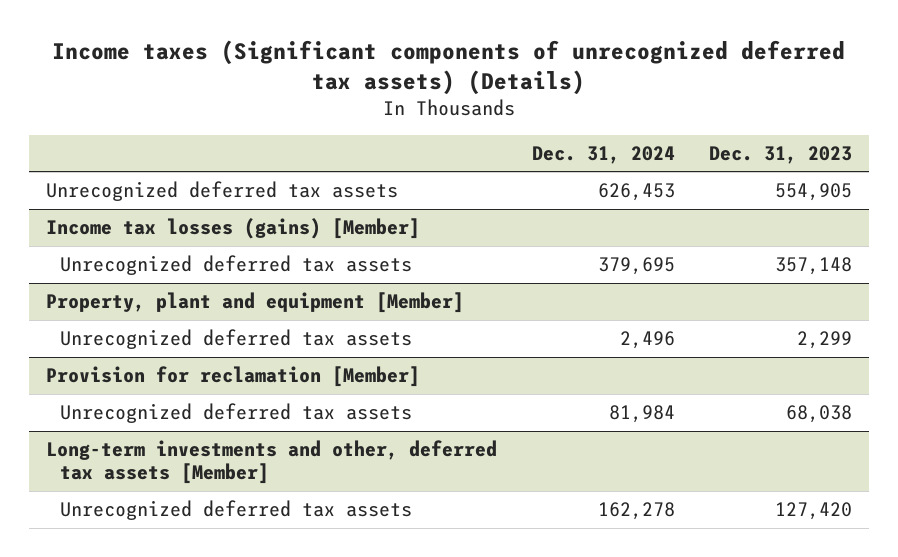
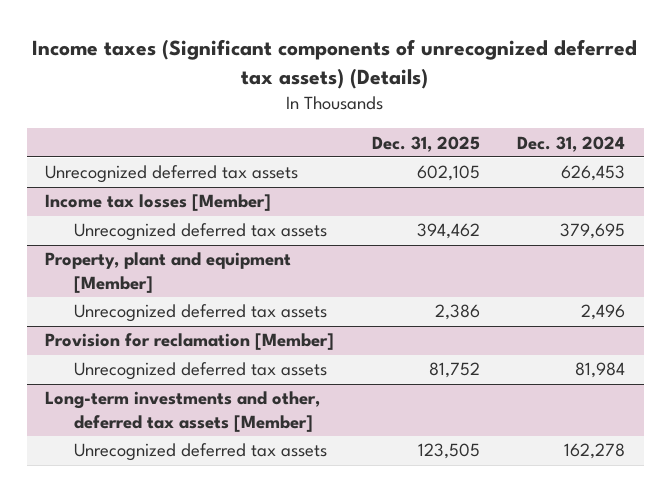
[709,145,853,164] Dec. 31, 2023 -> none
none -> [371,135,480,152] Dec. 31, 2025
[45,218,420,240] Income tax losses (gains) [Member] -> [45,194,272,212] Income tax losses [Member]

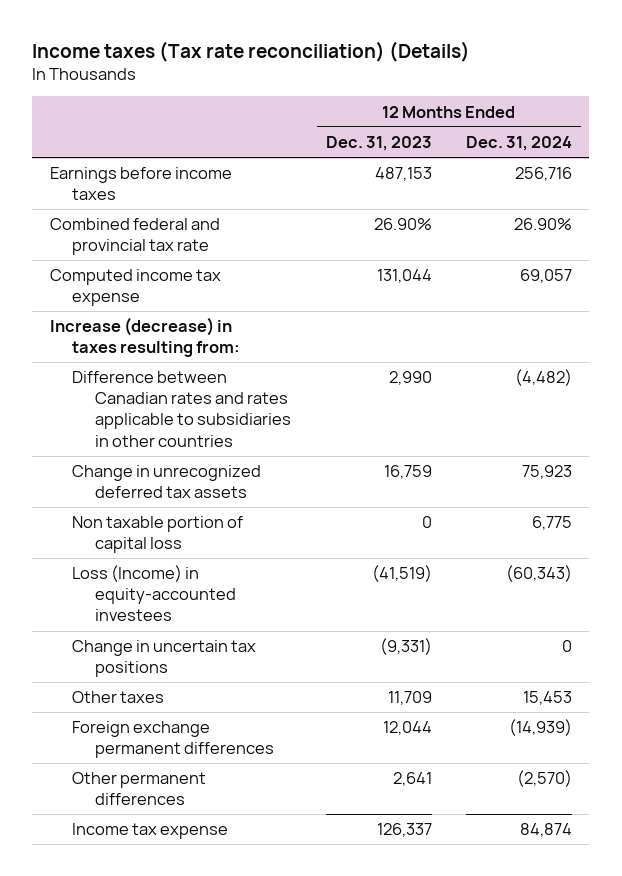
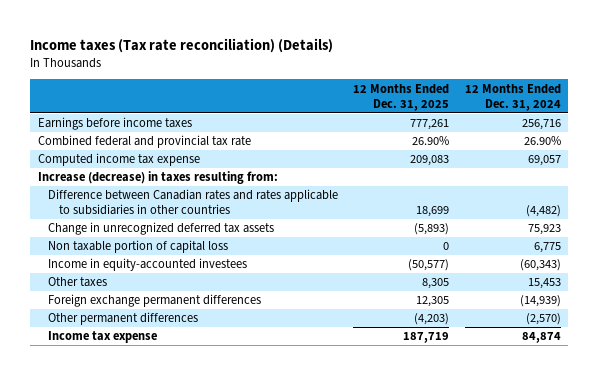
[325,135,432,151] Dec. 31, 2023 -> none
none -> [353,83,450,111] 12 Months Ended Dec. 31, 2025
[72,640,257,678] Change in uncertain tax positions -> none
[72,565,237,622] Loss (Income) in equity-accounted investees -> [48,258,248,272] Income in equity-accounted investees

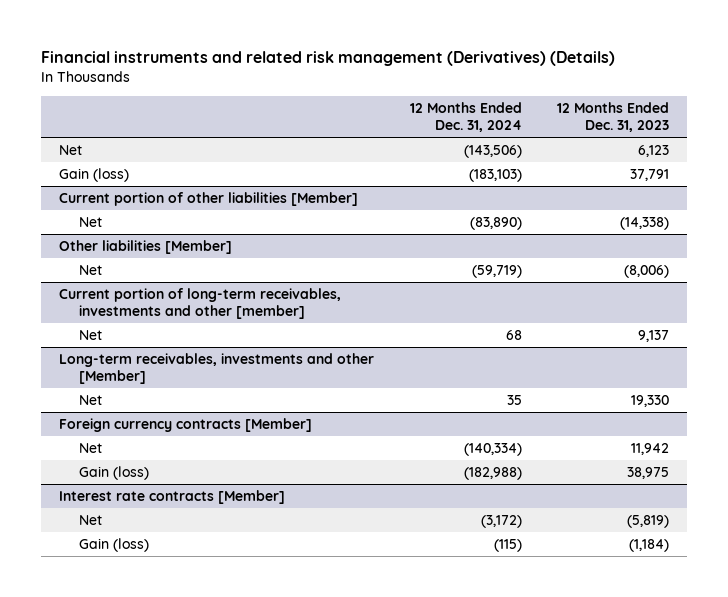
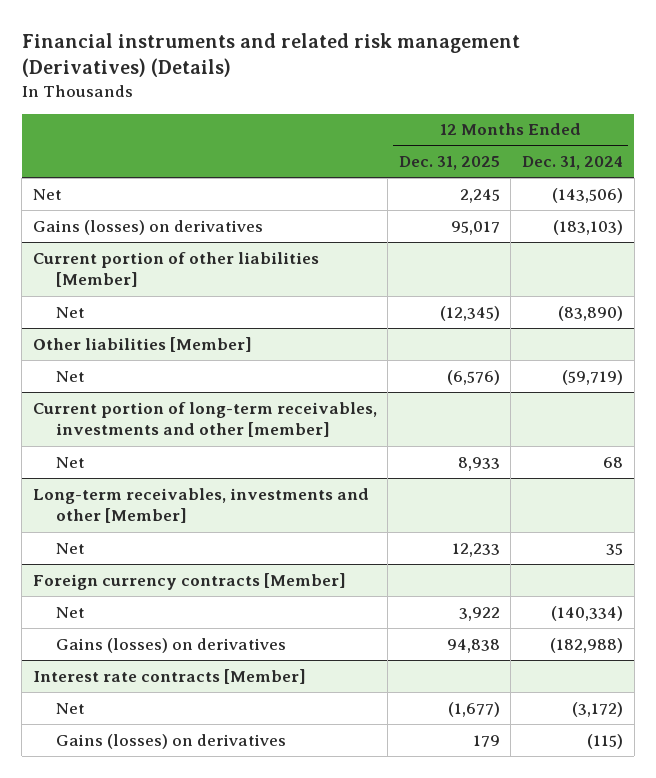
[557,102,670,133] 12 Months Ended Dec. 31, 2023 -> none
none -> [398,156,500,171] Dec. 31, 2025
[59,167,130,182] Gain (loss) -> [32,219,263,235] Gains (losses) on derivatives
[78,465,149,480] Gain (loss) -> [55,637,286,653] Gains (losses) on derivatives
[78,537,149,552] Gain (loss) -> [55,733,286,749] Gains (losses) on derivatives

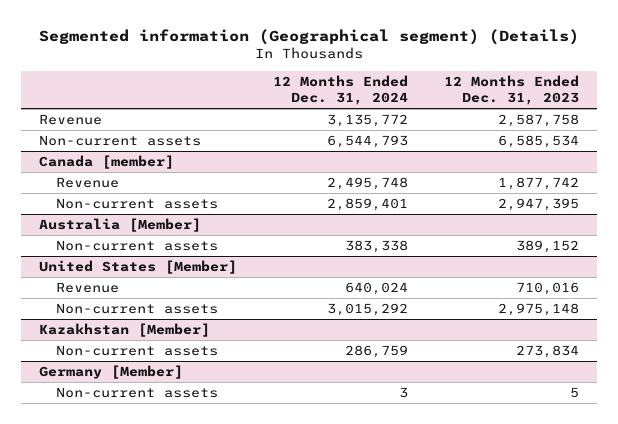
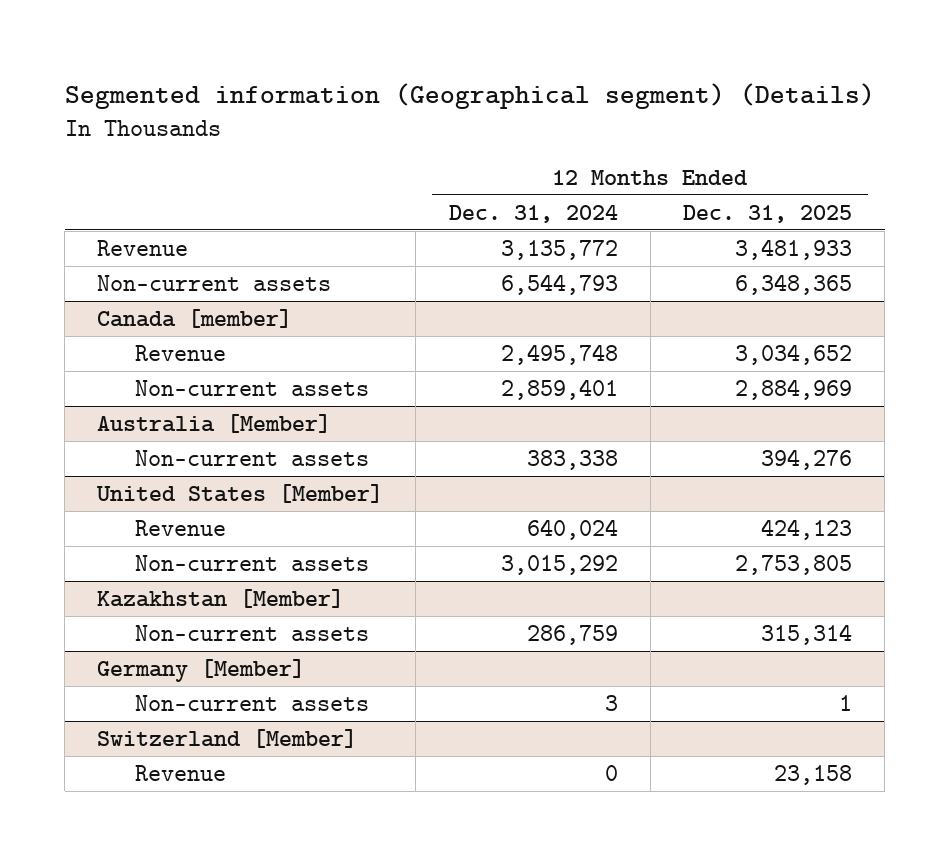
[443,74,579,106] 12 Months Ended Dec. 31, 2023 -> none
none -> [683,204,853,223] Dec. 31, 2025
none -> [97,728,358,748] Switzerland [Member]
none -> [134,764,226,781] Revenue

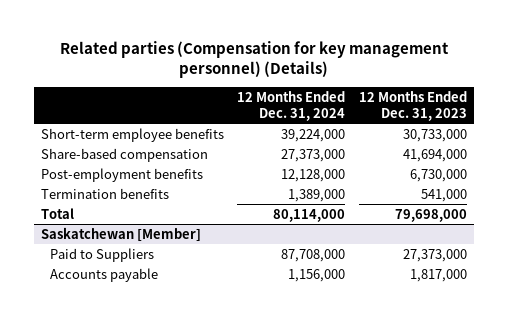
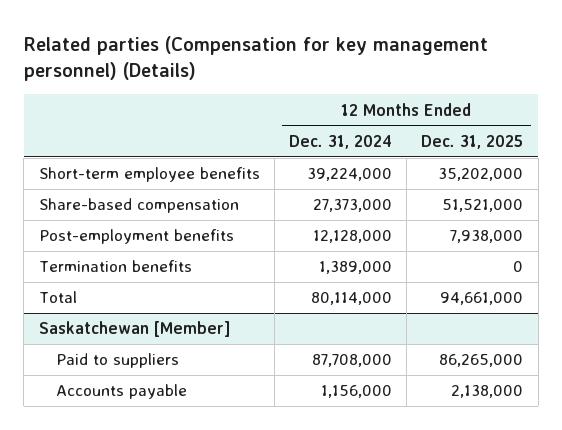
[358,91,467,121] 12 Months Ended Dec. 31, 2023 -> none
none -> [421,134,524,149] Dec. 31, 2025
[49,247,154,262] Paid to Suppliers -> [56,353,180,369] Paid to suppliers

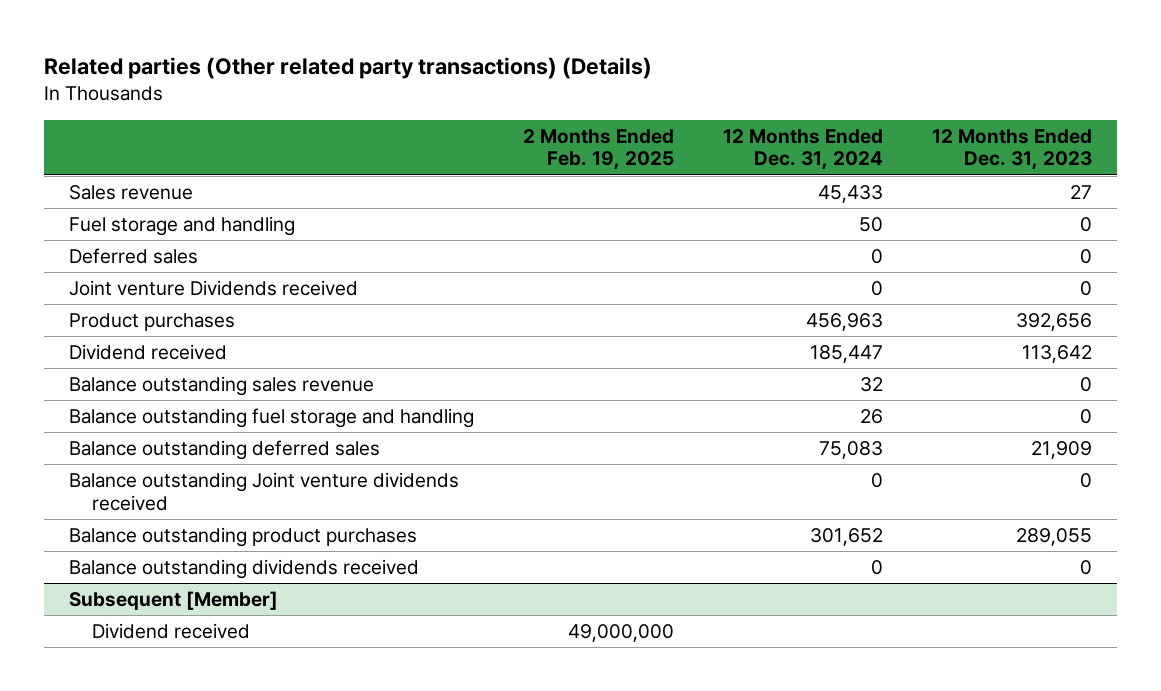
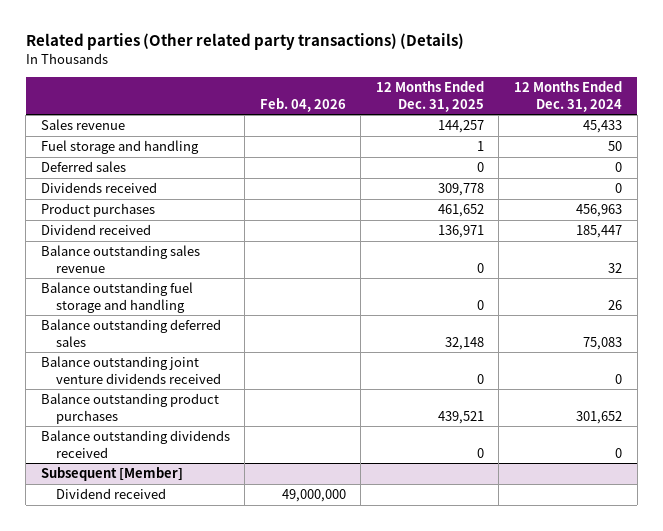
[522,128,674,171] 2 Months Ended Feb. 19, 2025 -> none
[932,128,1093,171] 12 Months Ended Dec. 31, 2023 -> none
none -> [259,97,346,112] Feb. 04, 2026
none -> [375,81,484,112] 12 Months Ended Dec. 31, 2025
[68,279,358,296] Joint venture Dividends received -> [40,182,157,194] Dividends received
[68,471,459,511] Balance outstanding Joint venture dividends received -> [40,356,221,384] Balance outstanding joint venture dividends received

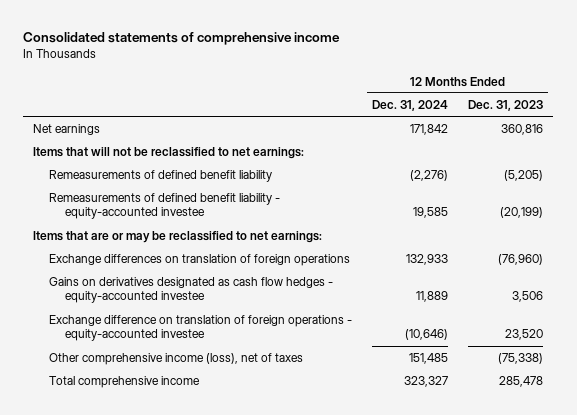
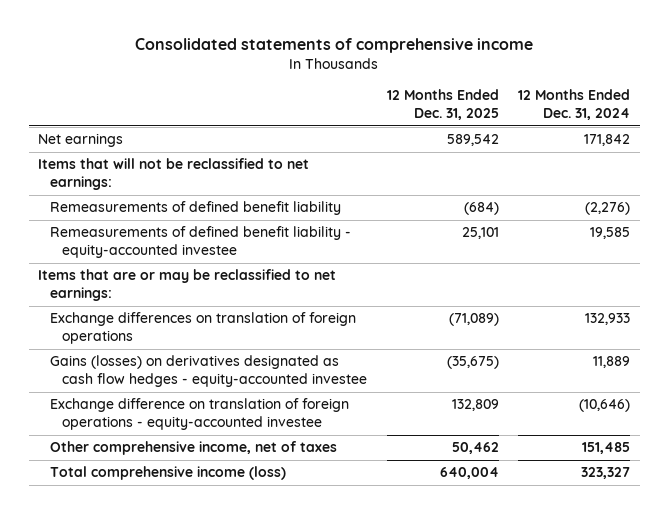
[468,99,544,111] Dec. 31, 2023 -> none
none -> [386,89,499,120] 12 Months Ended Dec. 31, 2025
[49,277,334,304] Gains on derivatives designated as cash flow hedges - equity-accounted investee -> [50,355,368,388] Gains (losses) on derivatives designated as cash flow hedges - equity-accounted investee
[49,353,304,366] Other comprehensive income (loss), net of taxes -> [50,441,338,456] Other comprehensive income, net of taxes
[49,376,201,389] Total comprehensive income -> [50,466,287,481] Total comprehensive income (loss)

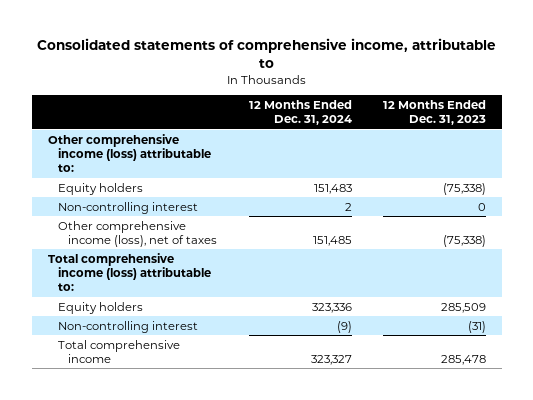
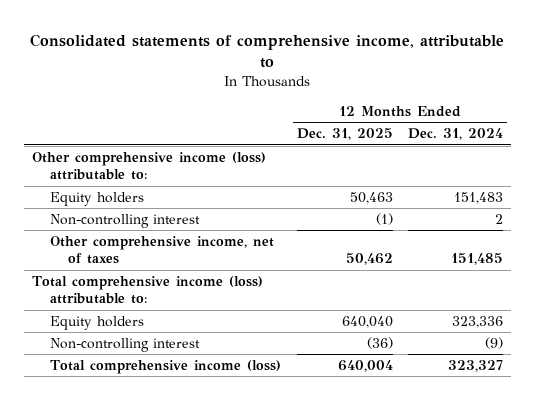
[382,99,486,126] 12 Months Ended Dec. 31, 2023 -> none
none -> [296,128,393,141] Dec. 31, 2025
[57,220,218,248] Other comprehensive income (loss), net of taxes -> [49,235,274,265] Other comprehensive income, net of taxes
[57,339,180,364] Total comprehensive income -> [49,359,281,374] Total comprehensive income (loss)

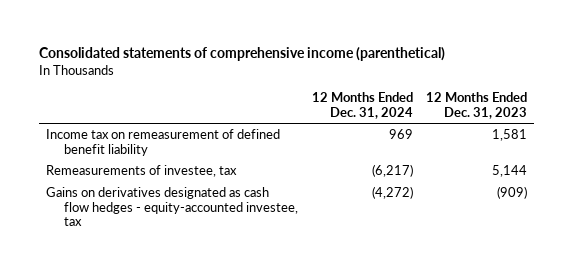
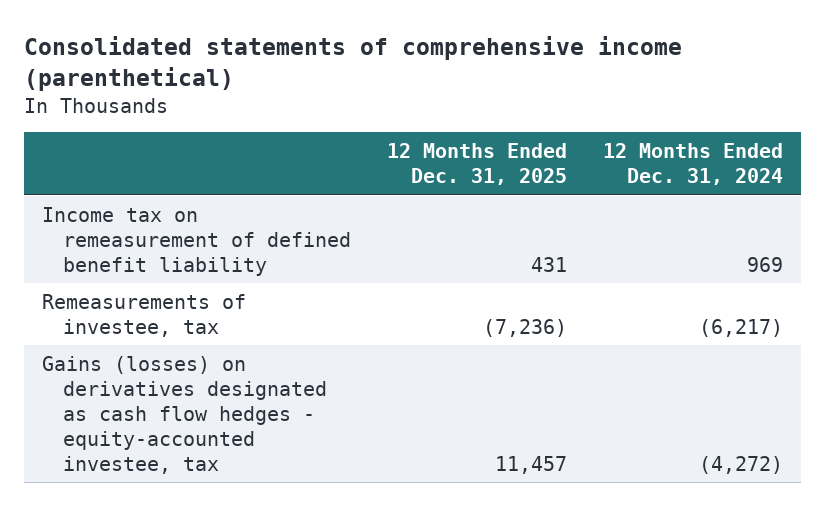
[426,92,528,119] 12 Months Ended Dec. 31, 2023 -> none
none -> [386,143,567,186] 12 Months Ended Dec. 31, 2025
[45,187,299,227] Gains on derivatives designated as cash flow hedges - equity-accounted investee, tax -> [42,355,327,474] Gains (losses) on derivatives designated as cash flow hedges - equity-accounted investee, tax

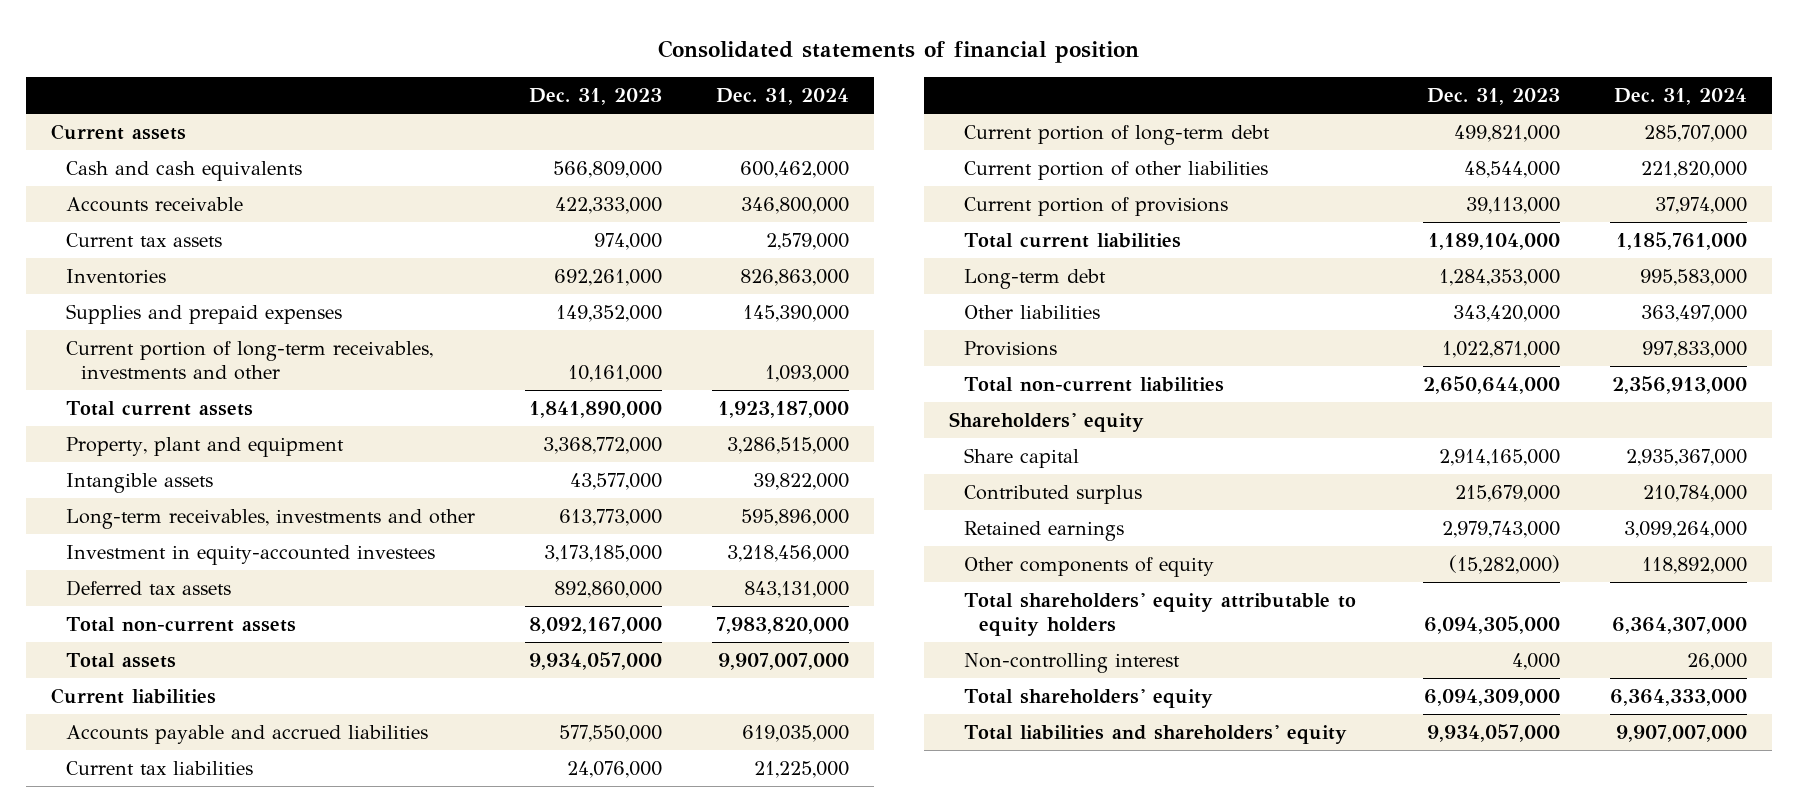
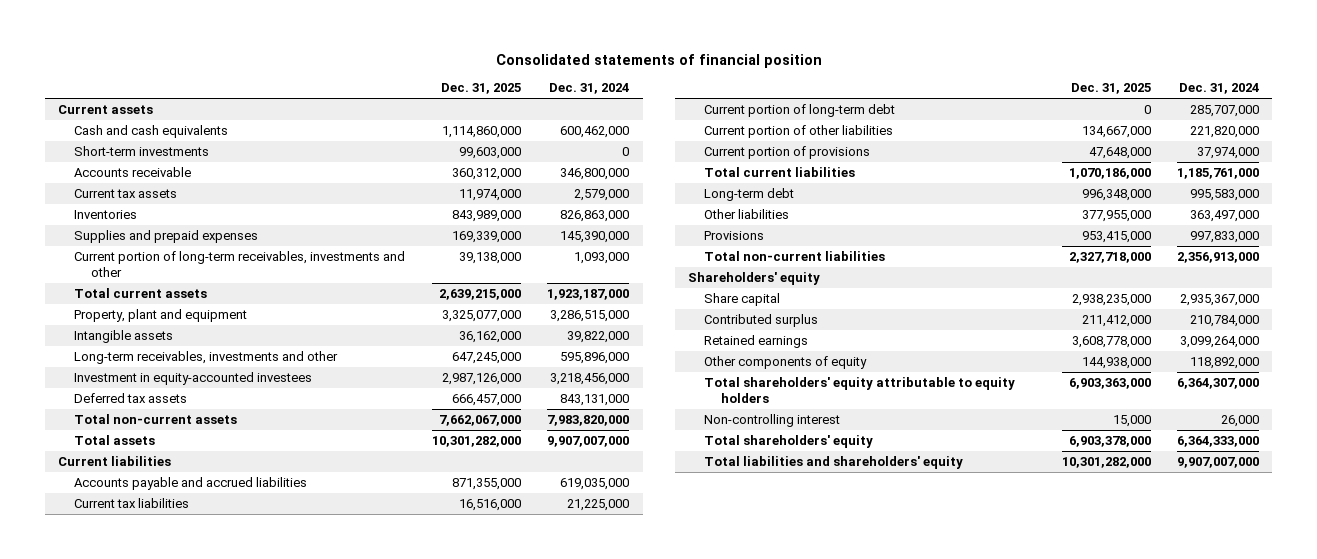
[529,88,663,106] Dec. 31, 2023 -> none
none -> [440,83,521,95] Dec. 31, 2025
none -> [74,145,210,156] Short-term investments

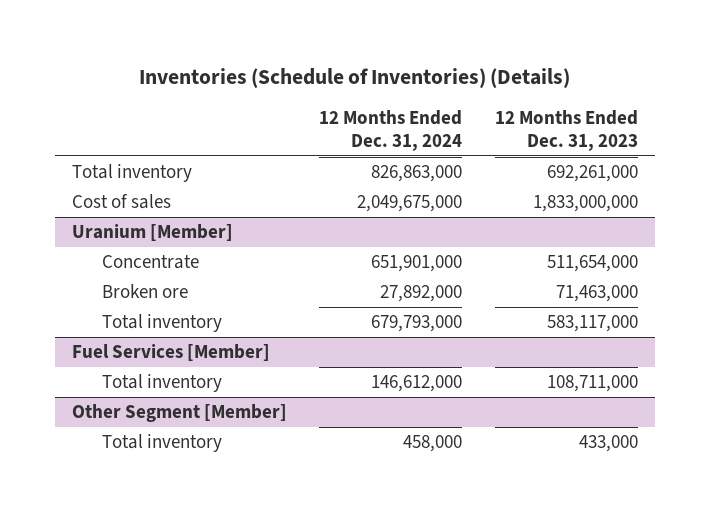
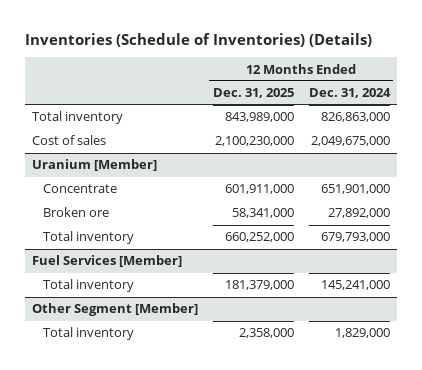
[495,110,639,152] 12 Months Ended Dec. 31, 2023 -> none
none -> [213,88,295,99] Dec. 31, 2025
[371,375,463,393] 146,612,000 -> [320,280,390,291] 145,241,000
[403,435,463,453] 458,000 -> [334,328,390,339] 1,829,000

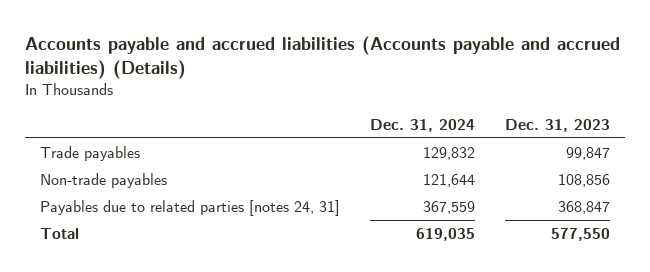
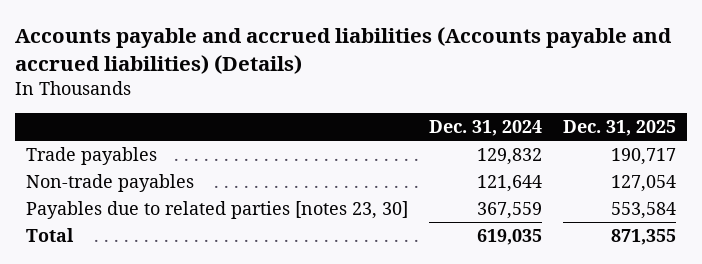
[504,118,610,132] Dec. 31, 2023 -> none
none -> [563,120,677,137] Dec. 31, 2025
[40,200,341,217] Payables due to related parties [notes 24, 31] -> [25,200,408,219] Payables due to related parties [notes 23, 30]

